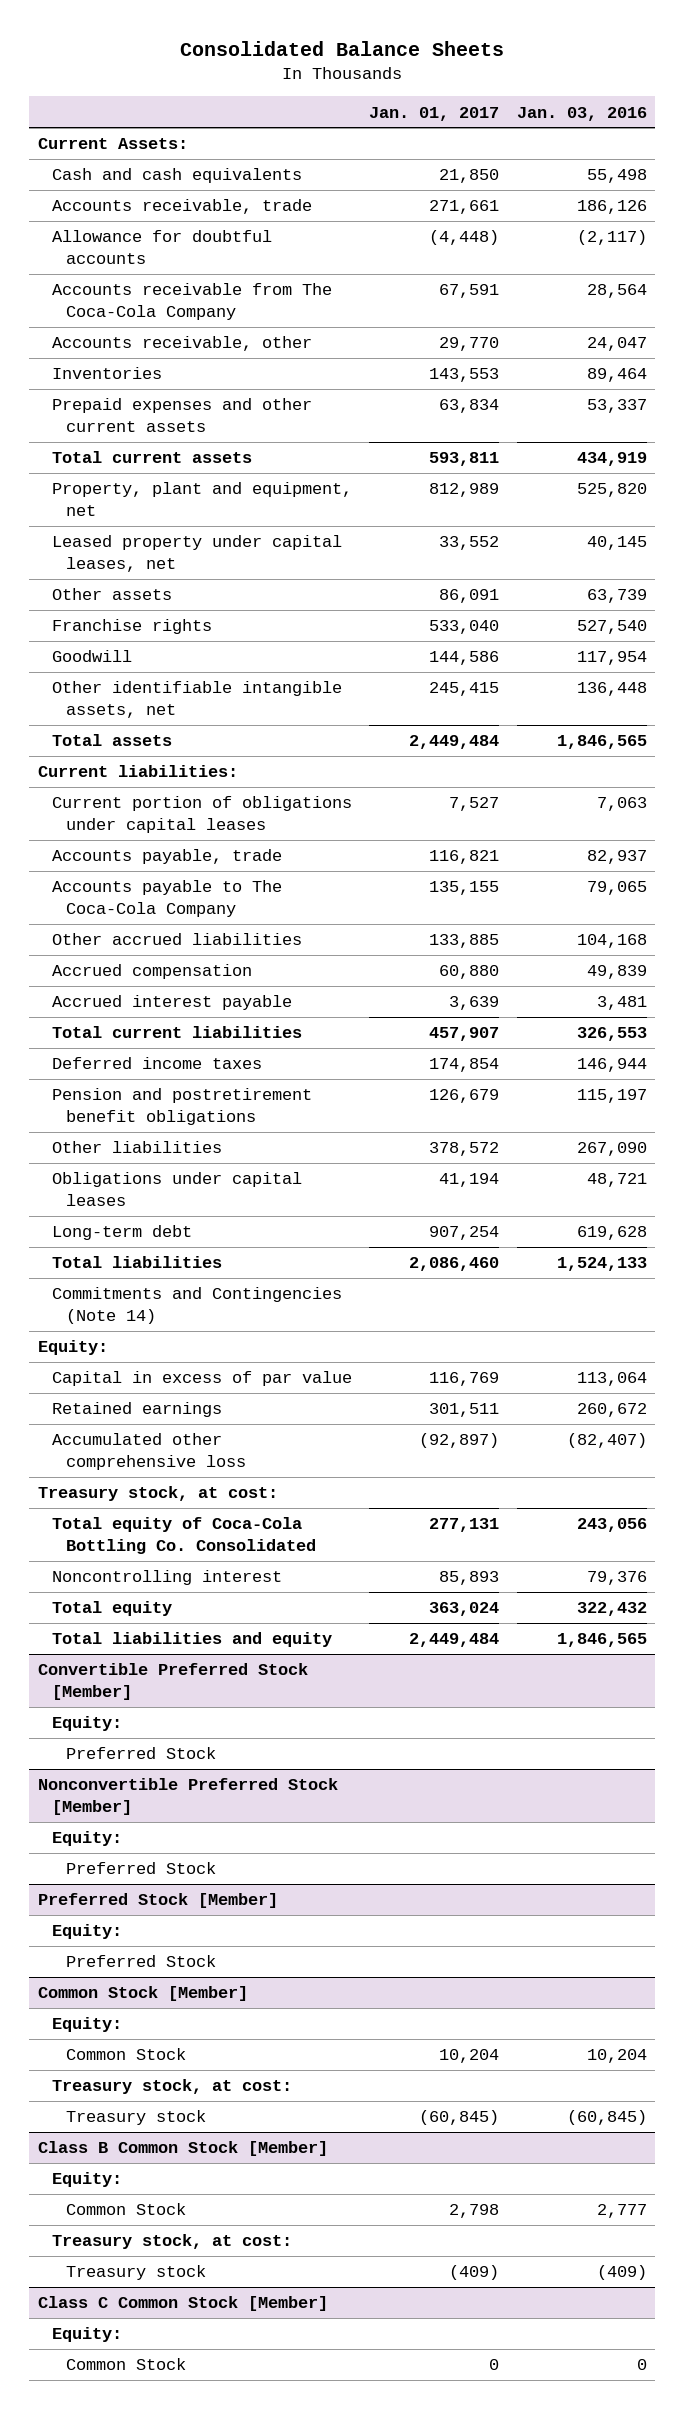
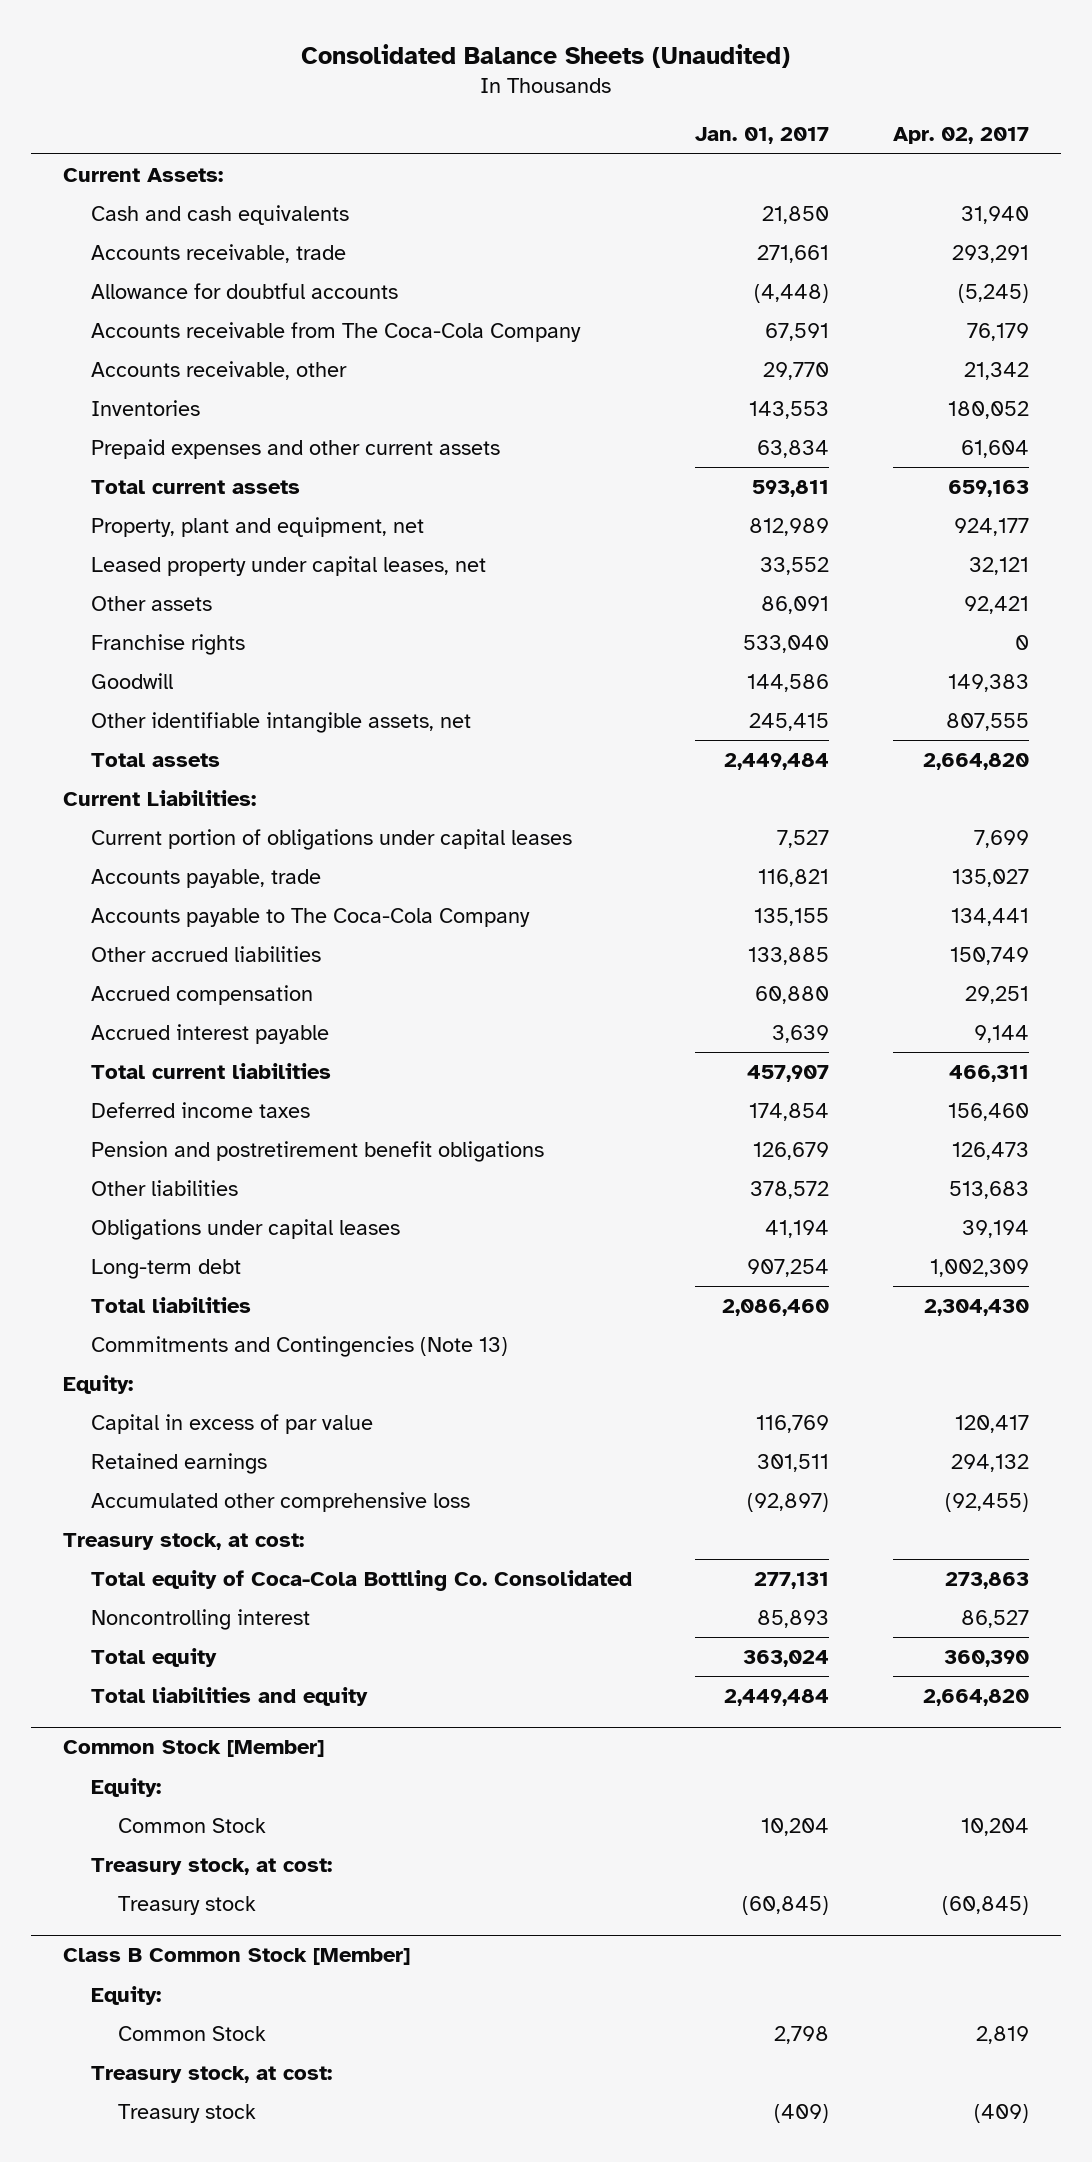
[180,40,505,56] Consolidated Balance Sheets -> [301,44,791,69] Consolidated Balance Sheets (Unaudited)
[516,106,647,121] Jan. 03, 2016 -> none
none -> [893,127,1030,145] Apr. 02, 2017
[38,765,239,778] Current liabilities: -> [63,789,257,806] Current Liabilities:
[51,1287,342,1324] Commitments and Contingencies (Note 14) -> [90,1335,508,1357] Commitments and Contingencies (Note 13)
[38,1663,309,1700] Convertible Preferred Stock [Member] -> none
[51,1716,122,1732] Equity: -> none
[65,1747,216,1760] Preferred Stock -> none
[38,1778,339,1815] Nonconvertible Preferred Stock [Member] -> none
[51,1831,122,1847] Equity: -> none
[65,1862,216,1875] Preferred Stock -> none
[38,1893,279,1909] Preferred Stock [Member] -> none
[51,1924,122,1940] Equity: -> none
[65,1955,216,1968] Preferred Stock -> none
[38,2296,329,2312] Class C Common Stock [Member] -> none
[51,2327,122,2343] Equity: -> none
[65,2358,186,2371] Common Stock -> none

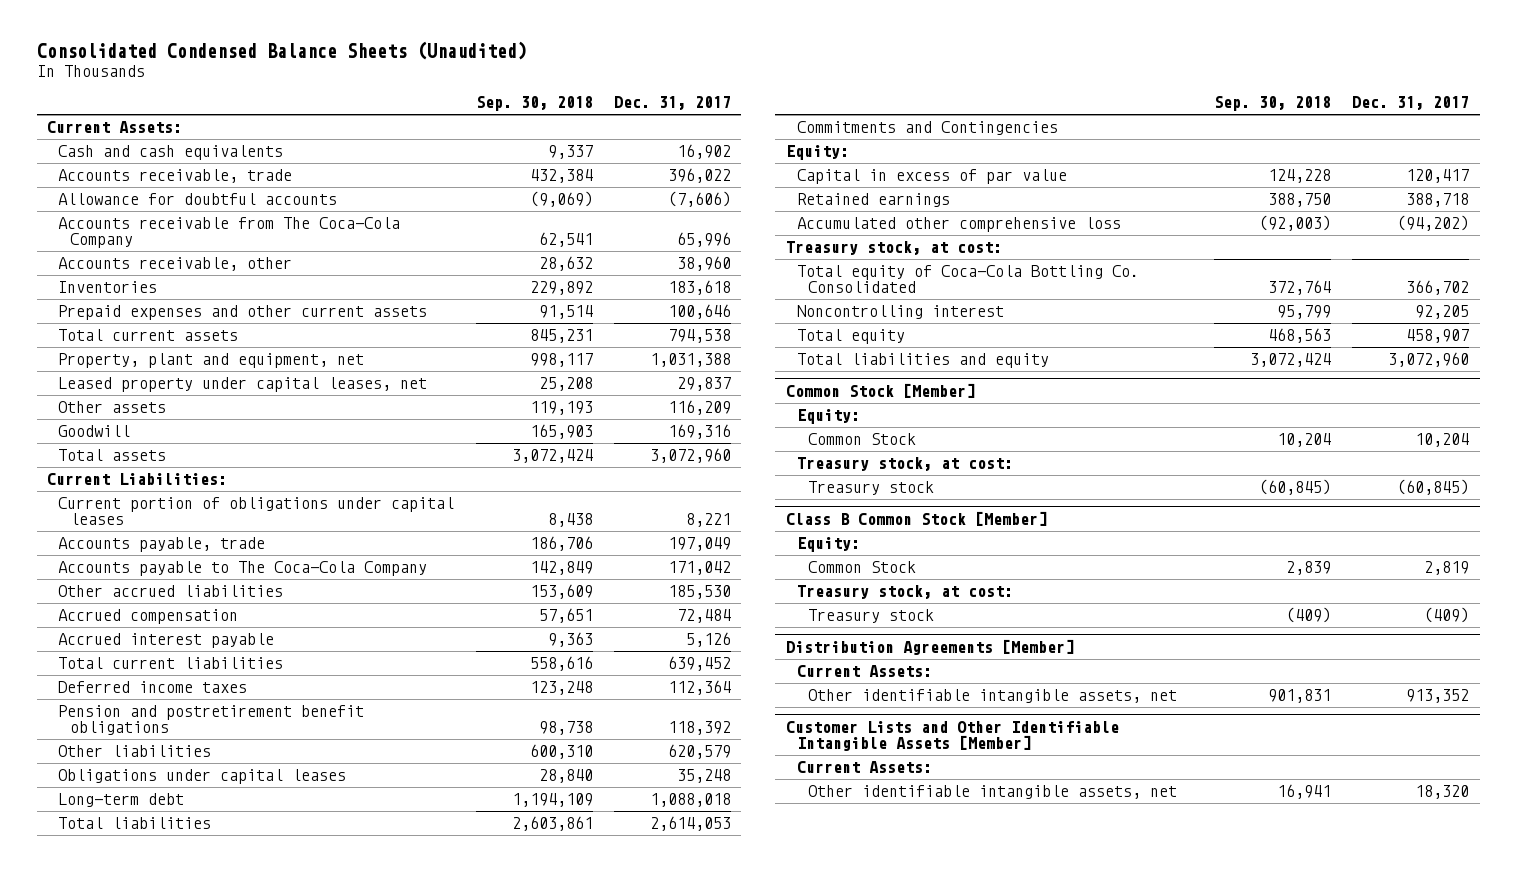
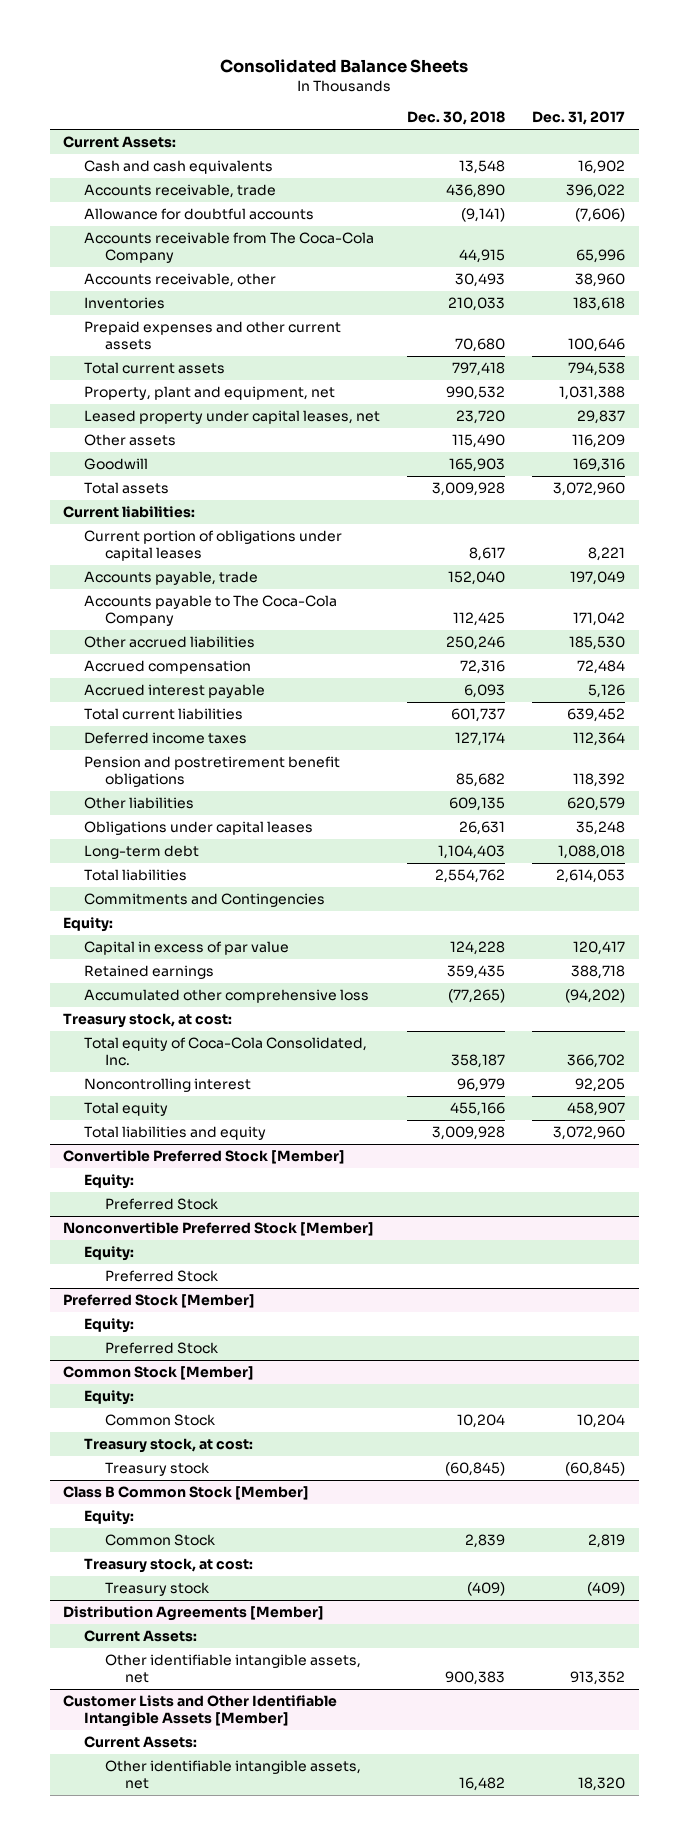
[36,41,527,61] Consolidated Condensed Balance Sheets (Unaudited) -> [220,58,469,73] Consolidated Balance Sheets
[475,96,593,112] Sep. 30, 2018 -> none
none -> [406,111,505,126] Dec. 30, 2018
[47,473,228,486] Current Liabilities: -> [63,506,196,519] Current liabilities:
[797,265,1140,294] Total equity of Coca-Cola Bottling Co. Consolidated -> [83,1037,367,1067] Total equity of Coca-Cola Consolidated, Inc.
none -> [63,1150,346,1165] Convertible Preferred Stock [Member]
none -> [83,1174,134,1190] Equity:
none -> [104,1198,218,1211] Preferred Stock
none -> [63,1222,375,1237] Nonconvertible Preferred Stock [Member]
none -> [83,1246,134,1262] Equity:
none -> [104,1270,218,1283] Preferred Stock
none -> [63,1294,256,1309] Preferred Stock [Member]
none -> [83,1318,134,1334] Equity:
none -> [104,1342,218,1355] Preferred Stock

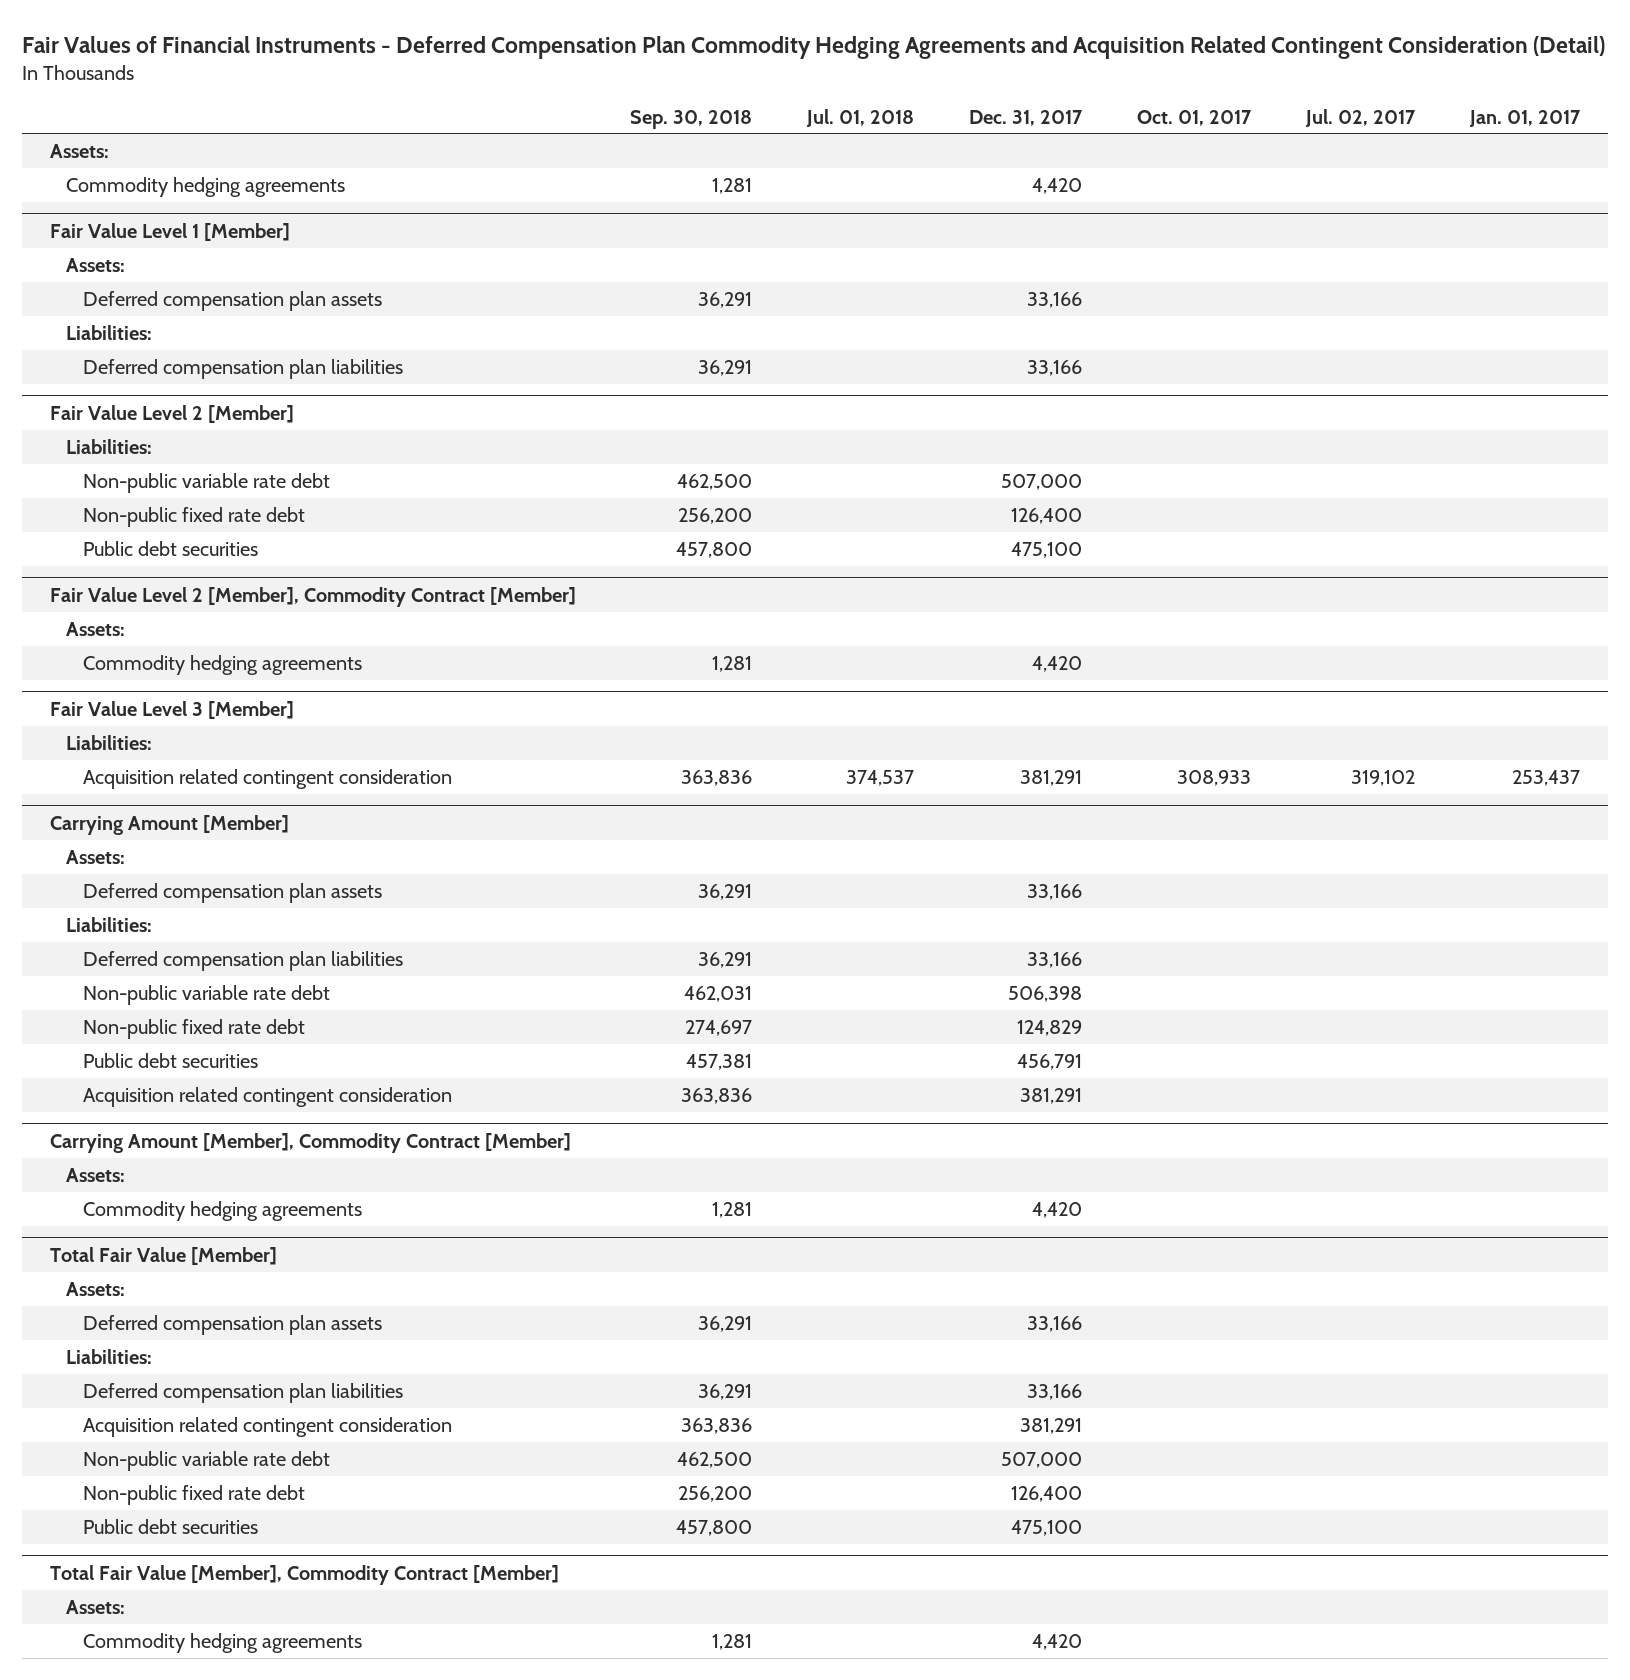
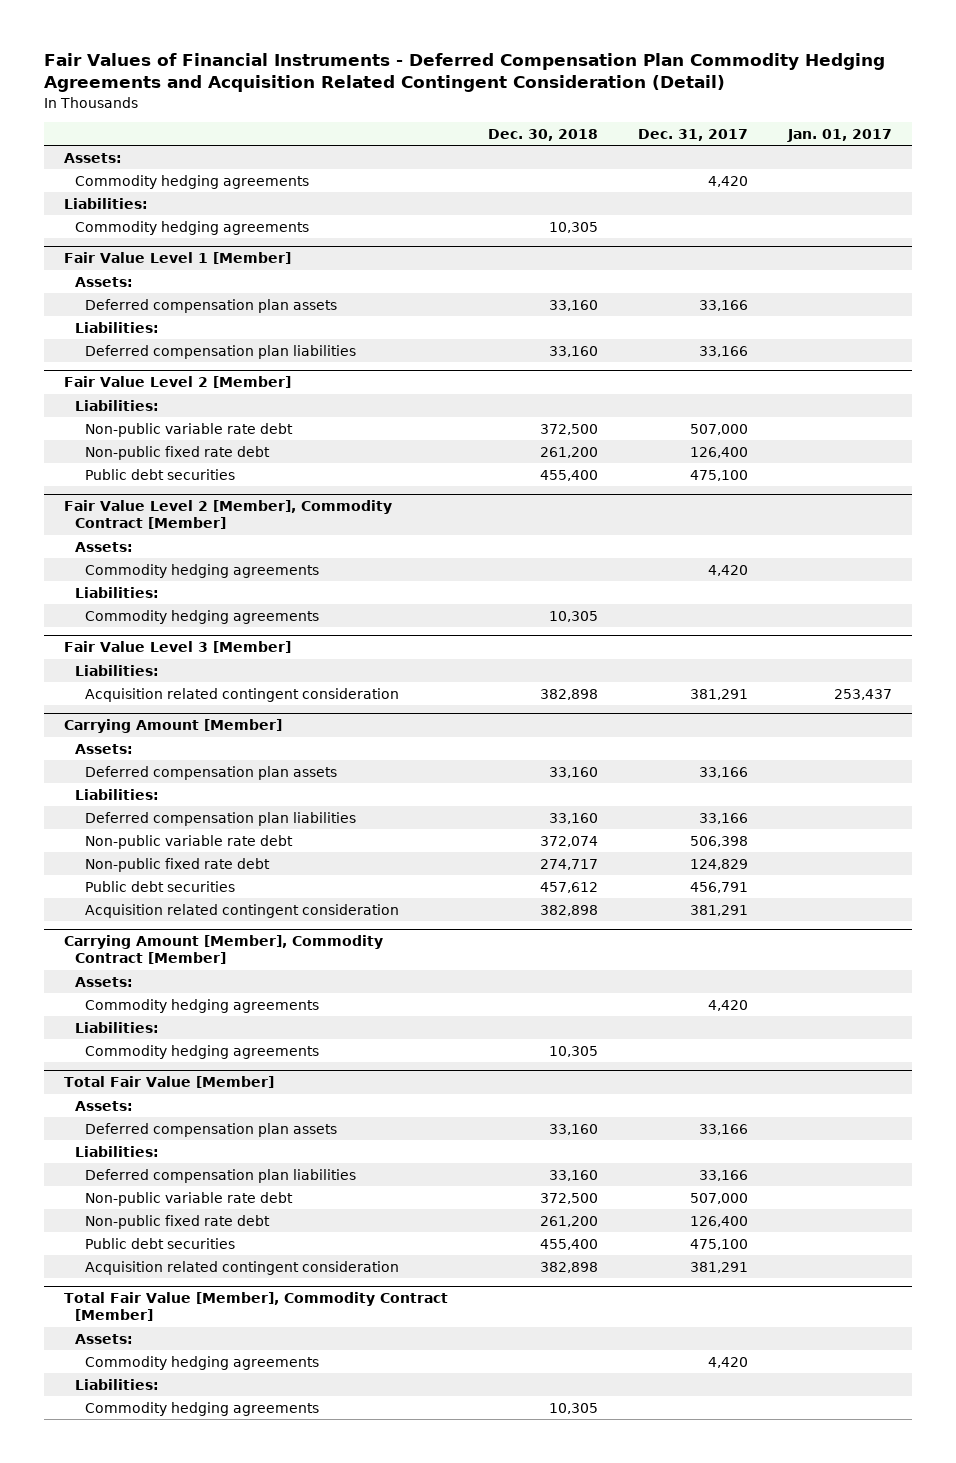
[630,109,753,129] Sep. 30, 2018 -> none
[806,108,915,127] Jul. 01, 2018 -> none
[1137,109,1253,126] Oct. 01, 2017 -> none
[1305,108,1417,127] Jul. 02, 2017 -> none
none -> [488,128,599,141] Dec. 30, 2018
none -> [64,197,149,209] Liabilities:
none -> [74,220,309,235] Commodity hedging agreements
none -> [74,586,159,598] Liabilities:
none -> [85,609,320,624] Commodity hedging agreements
none -> [74,1021,159,1033] Liabilities:
none -> [85,1044,320,1059] Commodity hedging agreements
[83,1416,453,1437] Acquisition related contingent consideration -> [85,1260,400,1275] Acquisition related contingent consideration
none -> [74,1378,159,1390] Liabilities:
none -> [85,1401,320,1416] Commodity hedging agreements

